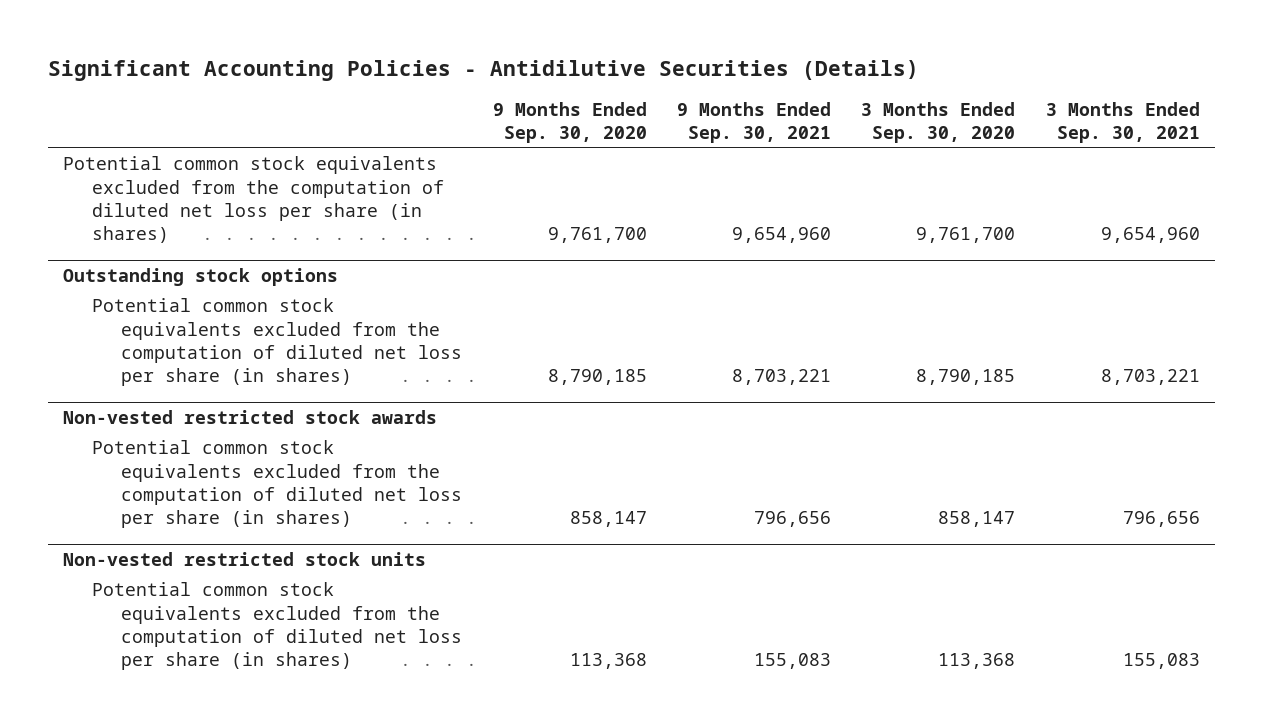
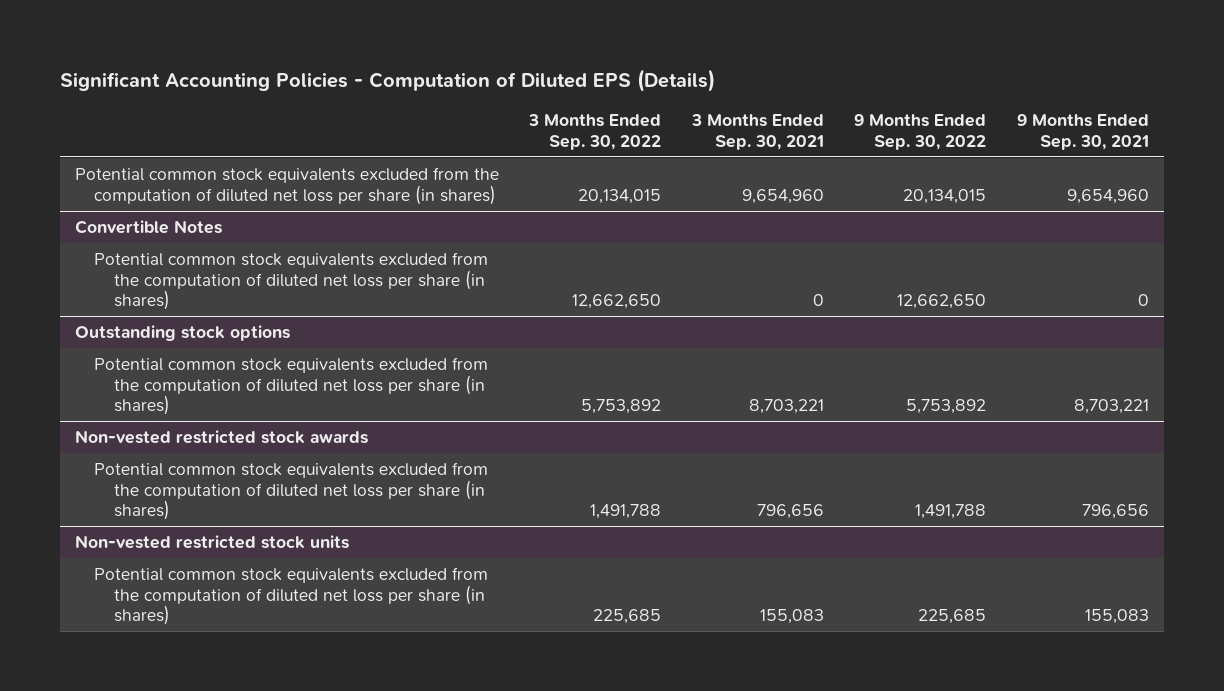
[48,60,920,82] Significant Accounting Policies - Antidilutive Securities (Details) -> [59,68,715,92] Significant Accounting Policies - Computation of Diluted EPS (Details)
[492,101,647,144] 9 Months Ended Sep. 30, 2020 -> none
[861,101,1016,144] 3 Months Ended Sep. 30, 2020 -> none
none -> [528,114,662,150] 3 Months Ended Sep. 30, 2022
none -> [854,114,987,150] 9 Months Ended Sep. 30, 2022
none -> [74,220,222,235] Convertible Notes
none -> [94,252,489,311] Potential common stock equivalents excluded from the computation of diluted net loss per share (in shares)

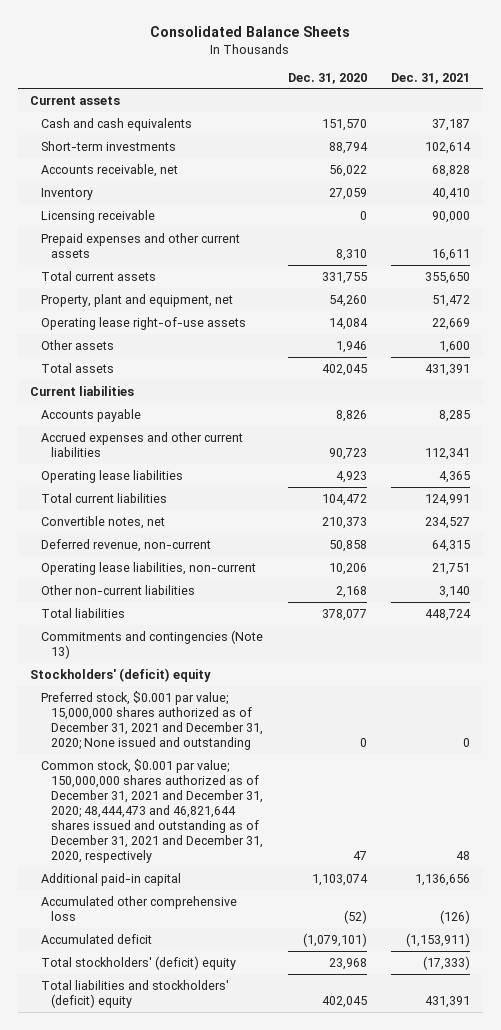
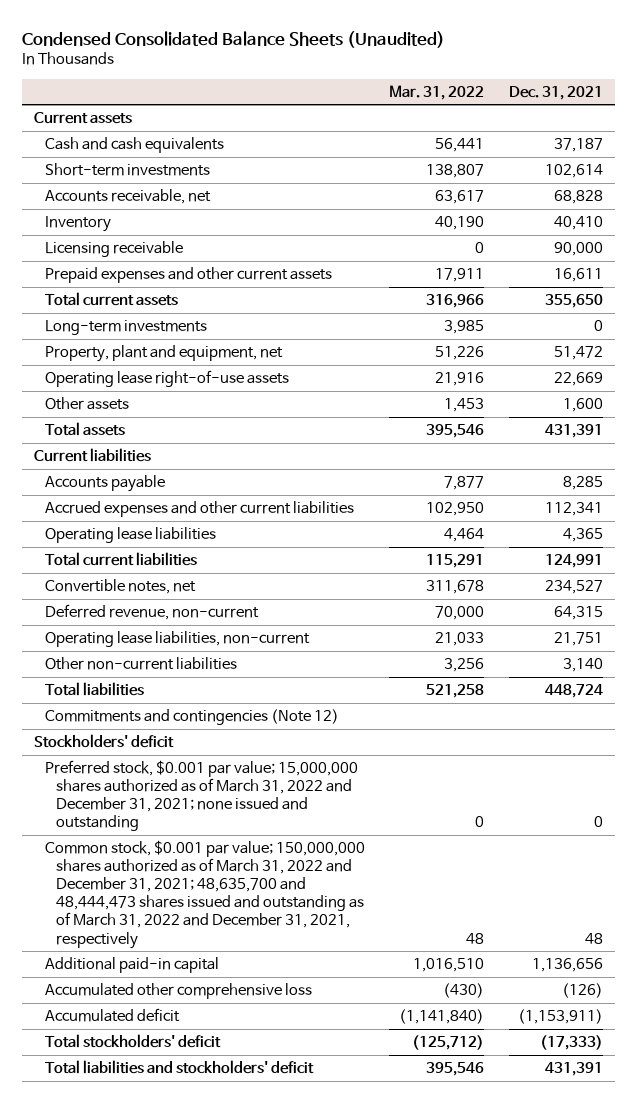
[150,26,351,38] Consolidated Balance Sheets -> [21,30,445,48] Condensed Consolidated Balance Sheets (Unaudited)
[287,72,367,84] Dec. 31, 2020 -> none
none -> [389,84,485,100] Mar. 31, 2022
none -> [44,320,207,336] Long-term investments
[40,629,263,659] Commitments and contingencies (Note 13) -> [44,709,339,726] Commitments and contingencies (Note 12)
[30,667,212,682] Stockholders' (deficit) equity -> [34,734,175,749] Stockholders' deficit
[40,690,264,750] Preferred stock, $0.001 par value; 15,000,000 shares authorized as of December 31, 2021 and December 31, 2020; None issued and outstanding -> [44,760,358,832] Preferred stock, $0.001 par value; 15,000,000 shares authorized as of March 31, 2022 and December 31, 2021; none issued and outstanding
[40,758,264,863] Common stock, $0.001 par value; 150,000,000 shares authorized as of December 31, 2021 and December 31, 2020; 48,444,473 and 46,821,644 shares issued and outstanding as of December 31, 2021 and December 31, 2020, respectively -> [44,840,365,949] Common stock, $0.001 par value; 150,000,000 shares authorized as of March 31, 2022 and December 31, 2021; 48,635,700 and 48,444,473 shares issued and outstanding as of March 31, 2022 and December 31, 2021, respectively
[40,955,236,970] Total stockholders' (deficit) equity -> [44,1034,221,1049] Total stockholders' deficit
[40,979,229,1008] Total liabilities and stockholders' (deficit) equity -> [44,1060,314,1075] Total liabilities and stockholders' deficit

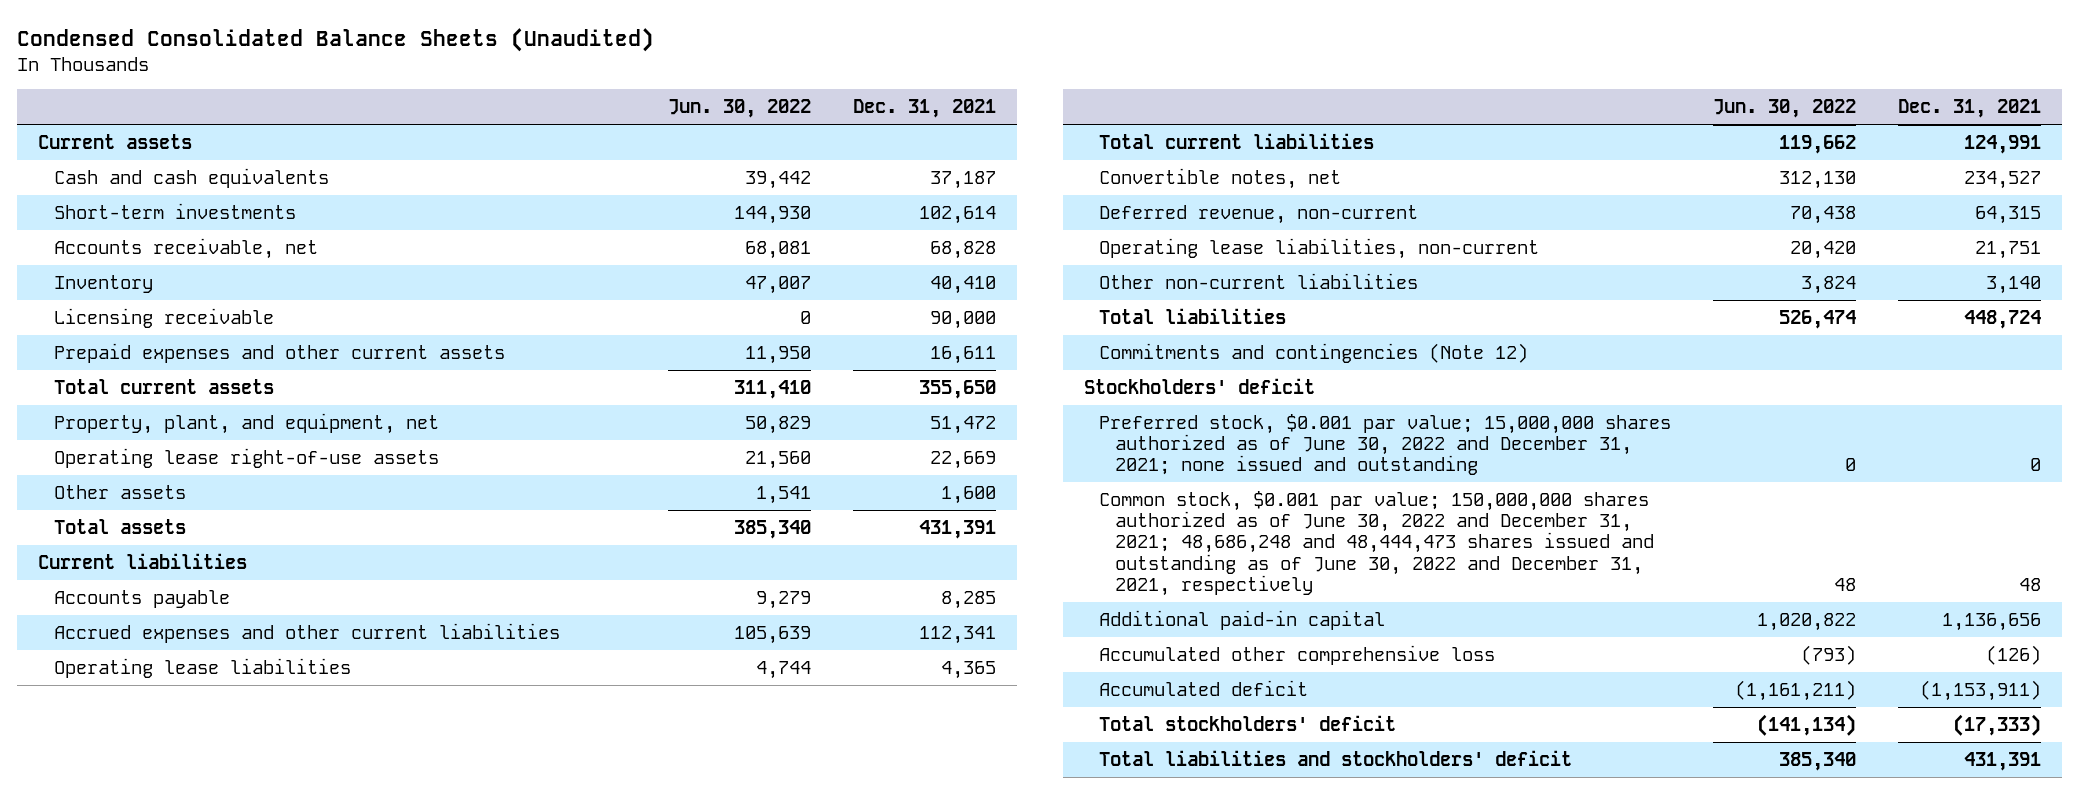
[389,84,485,100] Mar. 31, 2022 -> none
none -> [667,99,811,119] Jun. 30, 2022
[44,320,207,336] Long-term investments -> none
[44,345,283,363] Property, plant and equipment, net -> [53,412,439,434] Property, plant, and equipment, net
[44,760,358,832] Preferred stock, $0.001 par value; 15,000,000 shares authorized as of March 31, 2022 and December 31, 2021; none issued and outstanding -> [1099,413,1672,476] Preferred stock, $0.001 par value; 15,000,000 shares authorized as of June 30, 2022 and December 31, 2021; none issued and outstanding
[44,840,365,949] Common stock, $0.001 par value; 150,000,000 shares authorized as of March 31, 2022 and December 31, 2021; 48,635,700 and 48,444,473 shares issued and outstanding as of March 31, 2022 and December 31, 2021, respectively -> [1099,490,1655,596] Common stock, $0.001 par value; 150,000,000 shares authorized as of June 30, 2022 and December 31, 2021; 48,686,248 and 48,444,473 shares issued and outstanding as of June 30, 2022 and December 31, 2021, respectively

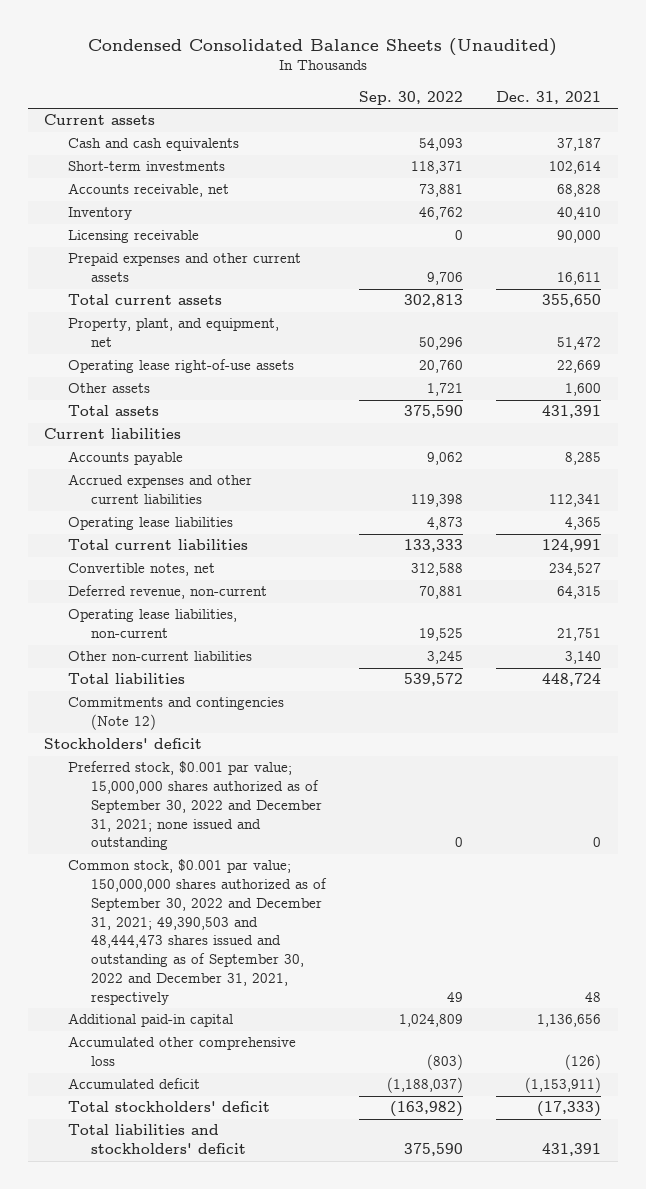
[667,99,811,119] Jun. 30, 2022 -> none
none -> [359,90,464,105] Sep. 30, 2022
[1099,413,1672,476] Preferred stock, $0.001 par value; 15,000,000 shares authorized as of June 30, 2022 and December 31, 2021; none issued and outstanding -> [67,761,323,851] Preferred stock, $0.001 par value; 15,000,000 shares authorized as of September 30, 2022 and December 31, 2021; none issued and outstanding
[1099,490,1655,596] Common stock, $0.001 par value; 150,000,000 shares authorized as of June 30, 2022 and December 31, 2021; 48,686,248 and 48,444,473 shares issued and outstanding as of June 30, 2022 and December 31, 2021, respectively -> [67,859,328,1005] Common stock, $0.001 par value; 150,000,000 shares authorized as of September 30, 2022 and December 31, 2021; 49,390,503 and 48,444,473 shares issued and outstanding as of September 30, 2022 and December 31, 2021, respectively

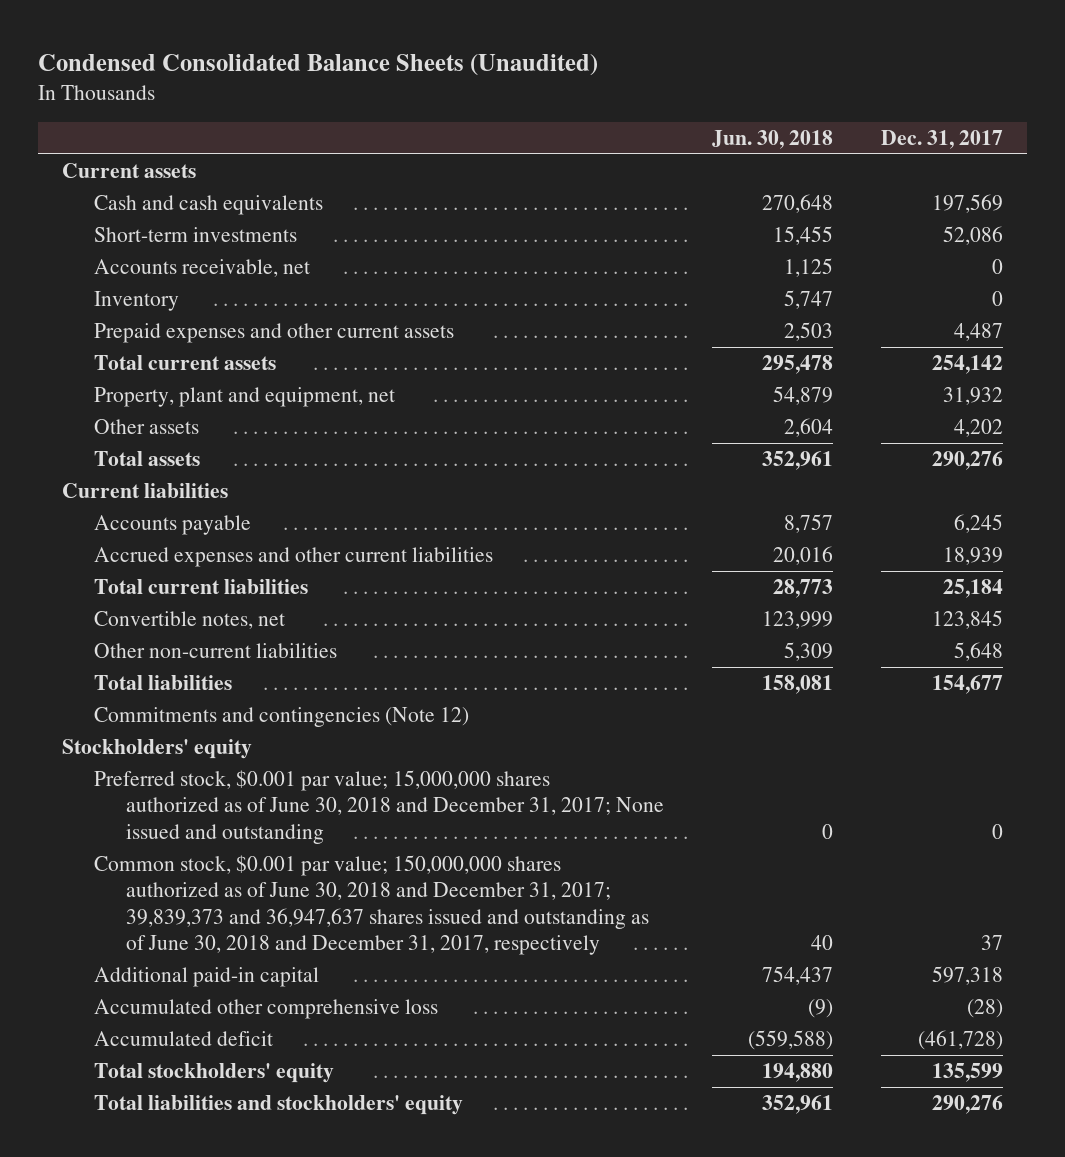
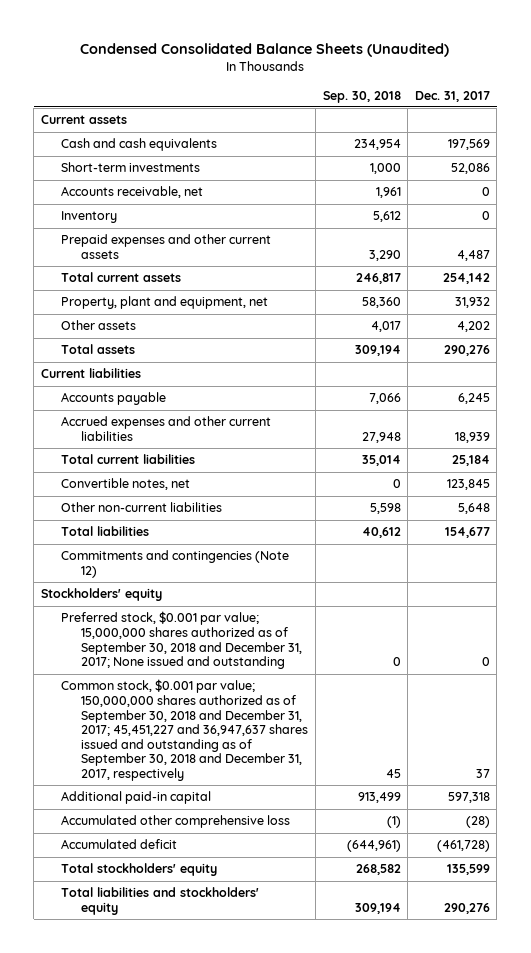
[711,129,833,149] Jun. 30, 2018 -> none
none -> [322,90,401,103] Sep. 30, 2018
[93,770,664,844] Preferred stock, $0.001 par value; 15,000,000 shares authorized as of June 30, 2018 and December 31, 2017; None issued and outstanding -> [61,611,303,670] Preferred stock, $0.001 par value; 15,000,000 shares authorized as of September 30, 2018 and December 31, 2017; None issued and outstanding
[93,855,649,955] Common stock, $0.001 par value; 150,000,000 shares authorized as of June 30, 2018 and December 31, 2017; 39,839,373 and 36,947,637 shares issued and outstanding as of June 30, 2018 and December 31, 2017, respectively -> [61,679,309,781] Common stock, $0.001 par value; 150,000,000 shares authorized as of September 30, 2018 and December 31, 2017; 45,451,227 and 36,947,637 shares issued and outstanding as of September 30, 2018 and December 31, 2017, respectively

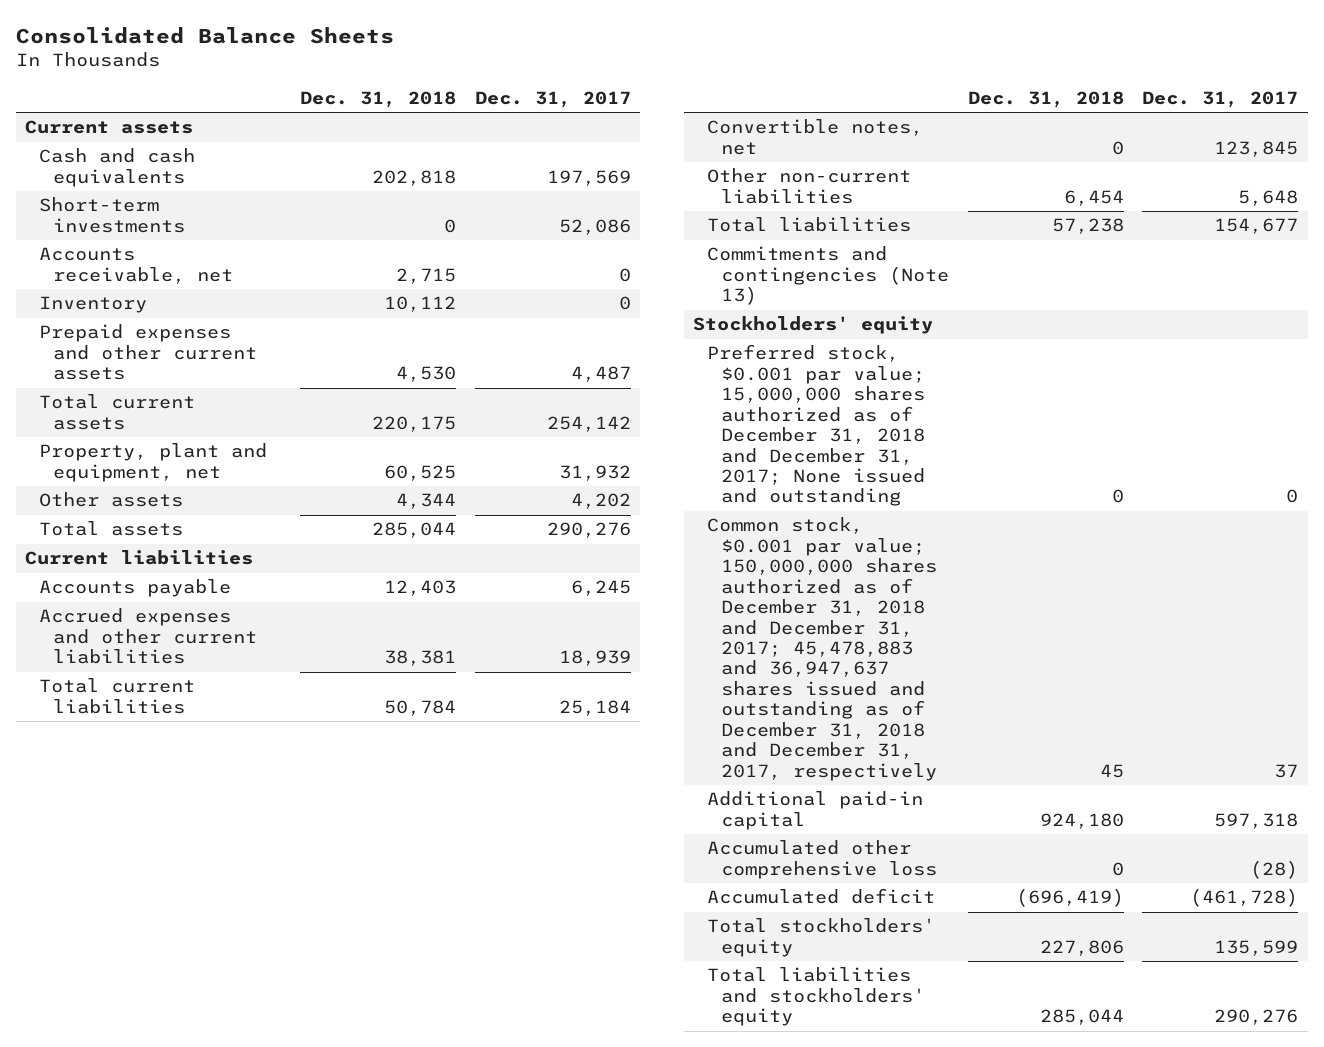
[80,42,450,57] Condensed Consolidated Balance Sheets (Unaudited) -> [15,26,394,44] Consolidated Balance Sheets
[322,90,401,103] Sep. 30, 2018 -> none
none -> [299,91,456,109] Dec. 31, 2018
[61,550,290,578] Commitments and contingencies (Note 12) -> [706,246,949,306] Commitments and contingencies (Note 13)
[61,611,303,670] Preferred stock, $0.001 par value; 15,000,000 shares authorized as of September 30, 2018 and December 31, 2017; None issued and outstanding -> [706,344,925,507] Preferred stock, $0.001 par value; 15,000,000 shares authorized as of December 31, 2018 and December 31, 2017; None issued and outstanding
[61,679,309,781] Common stock, $0.001 par value; 150,000,000 shares authorized as of September 30, 2018 and December 31, 2017; 45,451,227 and 36,947,637 shares issued and outstanding as of September 30, 2018 and December 31, 2017, respectively -> [706,517,937,781] Common stock, $0.001 par value; 150,000,000 shares authorized as of December 31, 2018 and December 31, 2017; 45,478,883 and 36,947,637 shares issued and outstanding as of December 31, 2018 and December 31, 2017, respectively

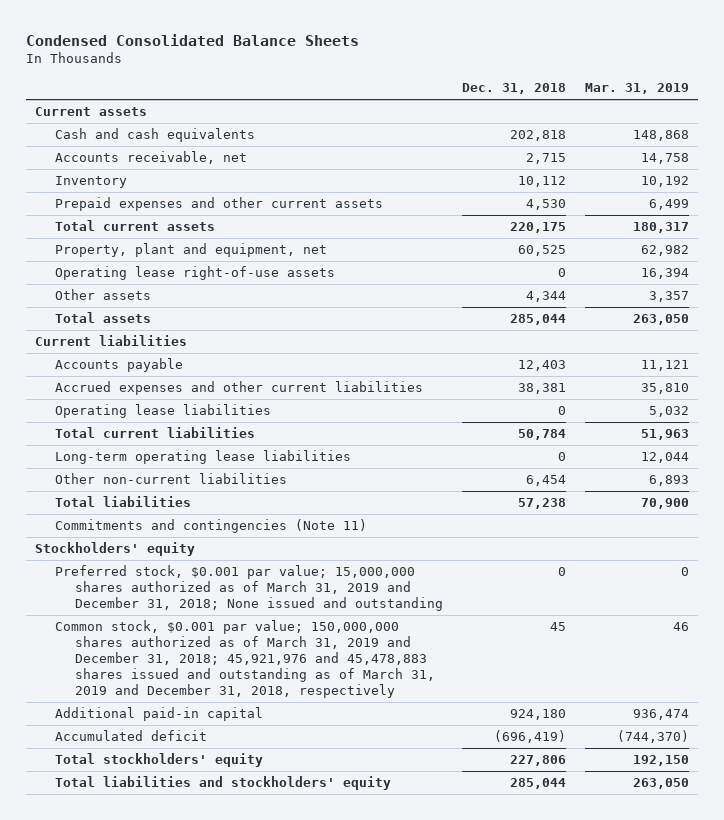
[15,26,394,44] Consolidated Balance Sheets -> [26,33,360,46] Condensed Consolidated Balance Sheets
[474,91,631,109] Dec. 31, 2017 -> none
none -> [584,83,689,95] Mar. 31, 2019
[38,197,185,233] Short-term investments -> none
none -> [55,266,336,281] Operating lease right-of-use assets
none -> [55,404,272,419] Operating lease liabilities
[706,119,923,155] Convertible notes, net -> none
none -> [55,450,352,465] Long-term operating lease liabilities
[706,246,949,306] Commitments and contingencies (Note 13) -> [55,519,368,534] Commitments and contingencies (Note 11)
[706,344,925,507] Preferred stock, $0.001 par value; 15,000,000 shares authorized as of December 31, 2018 and December 31, 2017; None issued and outstanding -> [55,565,444,612] Preferred stock, $0.001 par value; 15,000,000 shares authorized as of March 31, 2019 and December 31, 2018; None issued and outstanding
[706,517,937,781] Common stock, $0.001 par value; 150,000,000 shares authorized as of December 31, 2018 and December 31, 2017; 45,478,883 and 36,947,637 shares issued and outstanding as of December 31, 2018 and December 31, 2017, respectively -> [55,620,436,698] Common stock, $0.001 par value; 150,000,000 shares authorized as of March 31, 2019 and December 31, 2018; 45,921,976 and 45,478,883 shares issued and outstanding as of March 31, 2019 and December 31, 2018, respectively
[706,840,937,879] Accumulated other comprehensive loss -> none

